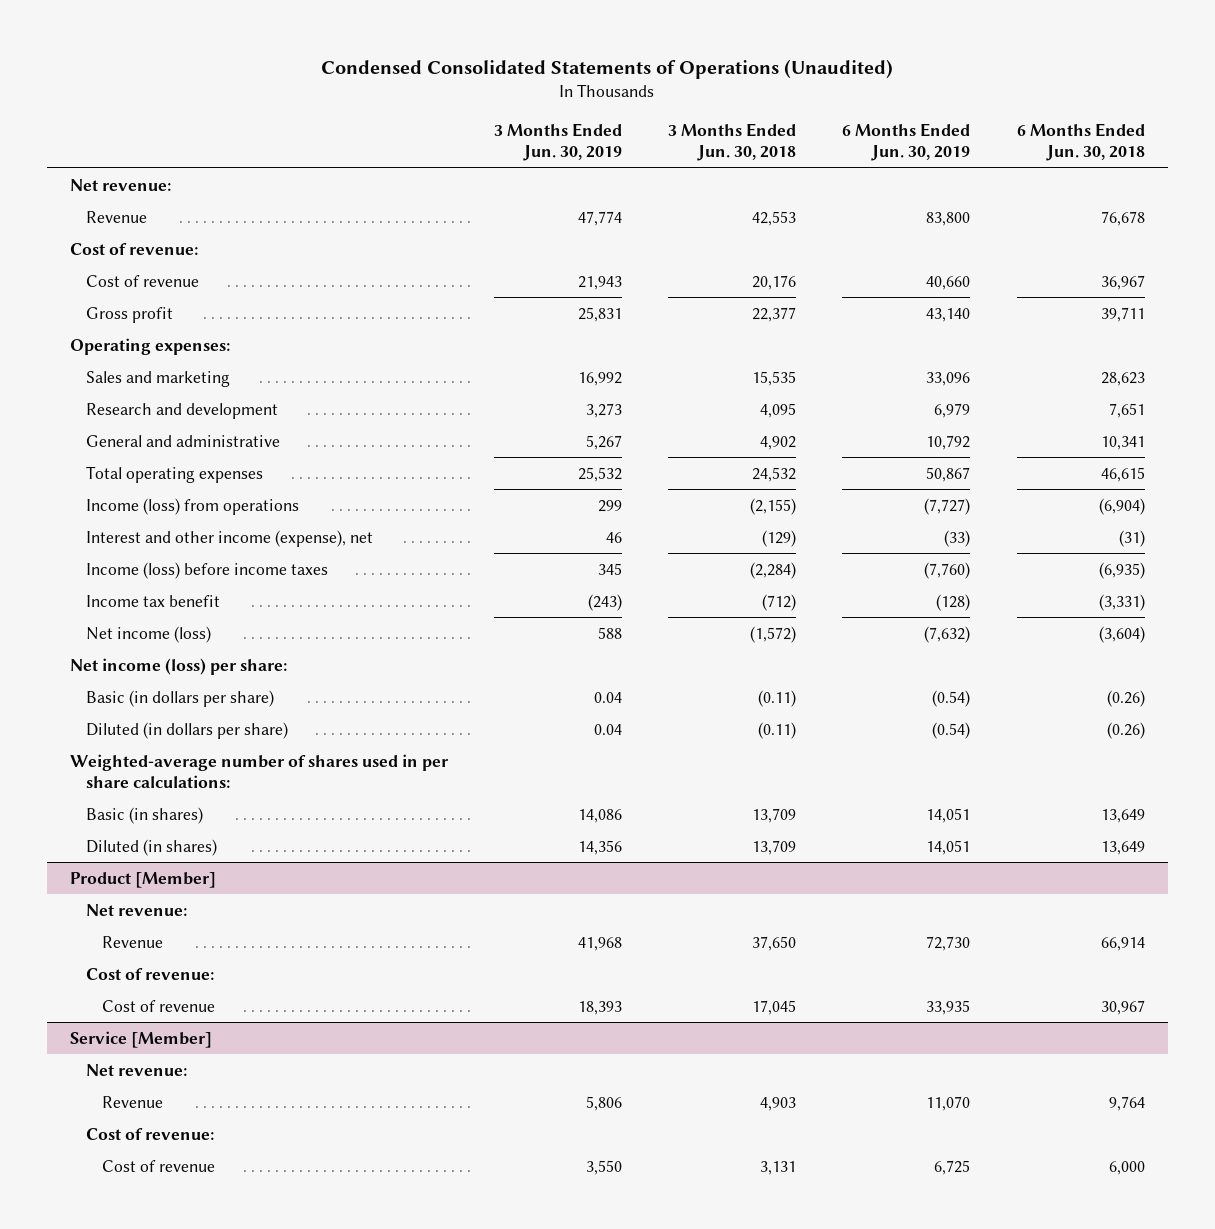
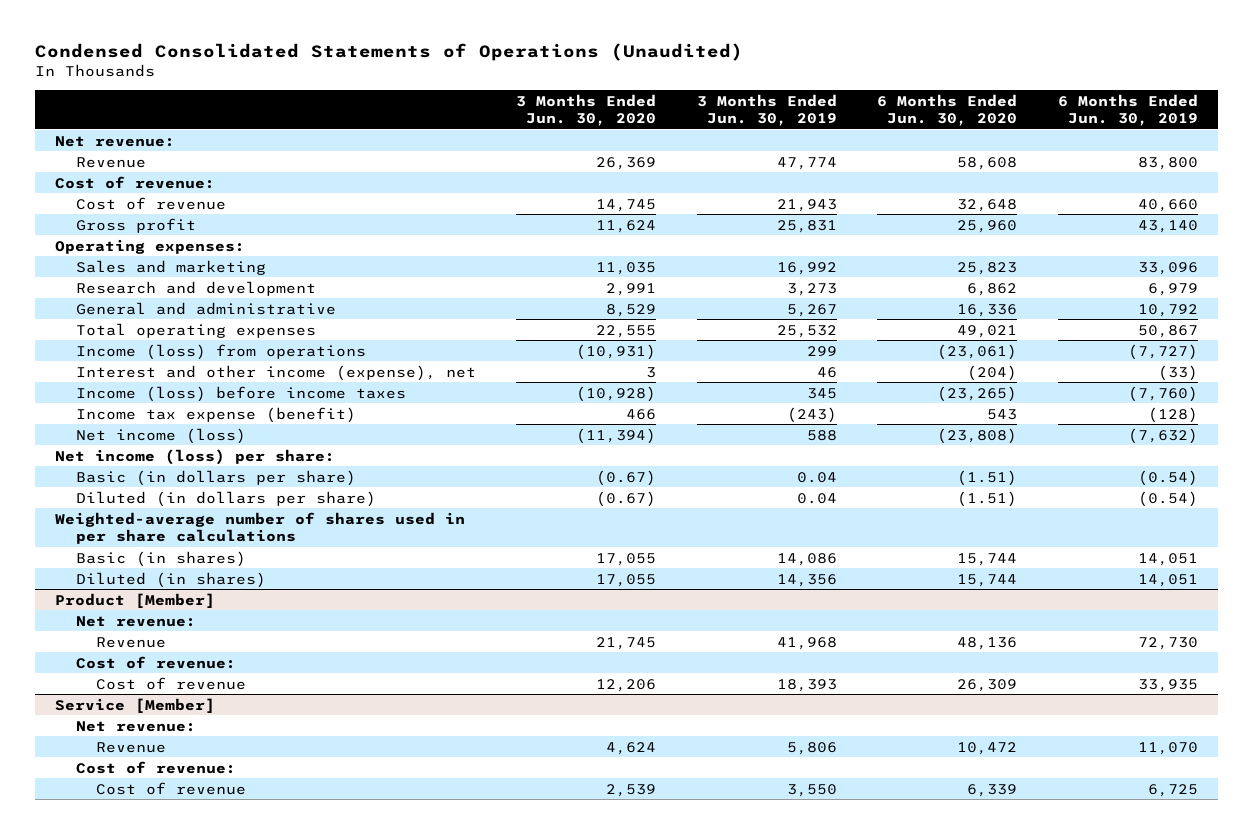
[668,123,797,162] 3 Months Ended Jun. 30, 2018 -> none
[1016,123,1145,162] 6 Months Ended Jun. 30, 2018 -> none
none -> [516,93,657,126] 3 Months Ended Jun. 30, 2020
none -> [877,93,1018,126] 6 Months Ended Jun. 30, 2020
[85,594,220,607] Income tax benefit -> [75,406,356,423] Income tax expense (benefit)
[70,753,450,788] Weighted-average number of shares used in per share calculations: -> [55,511,466,544] Weighted-average number of shares used in per share calculations

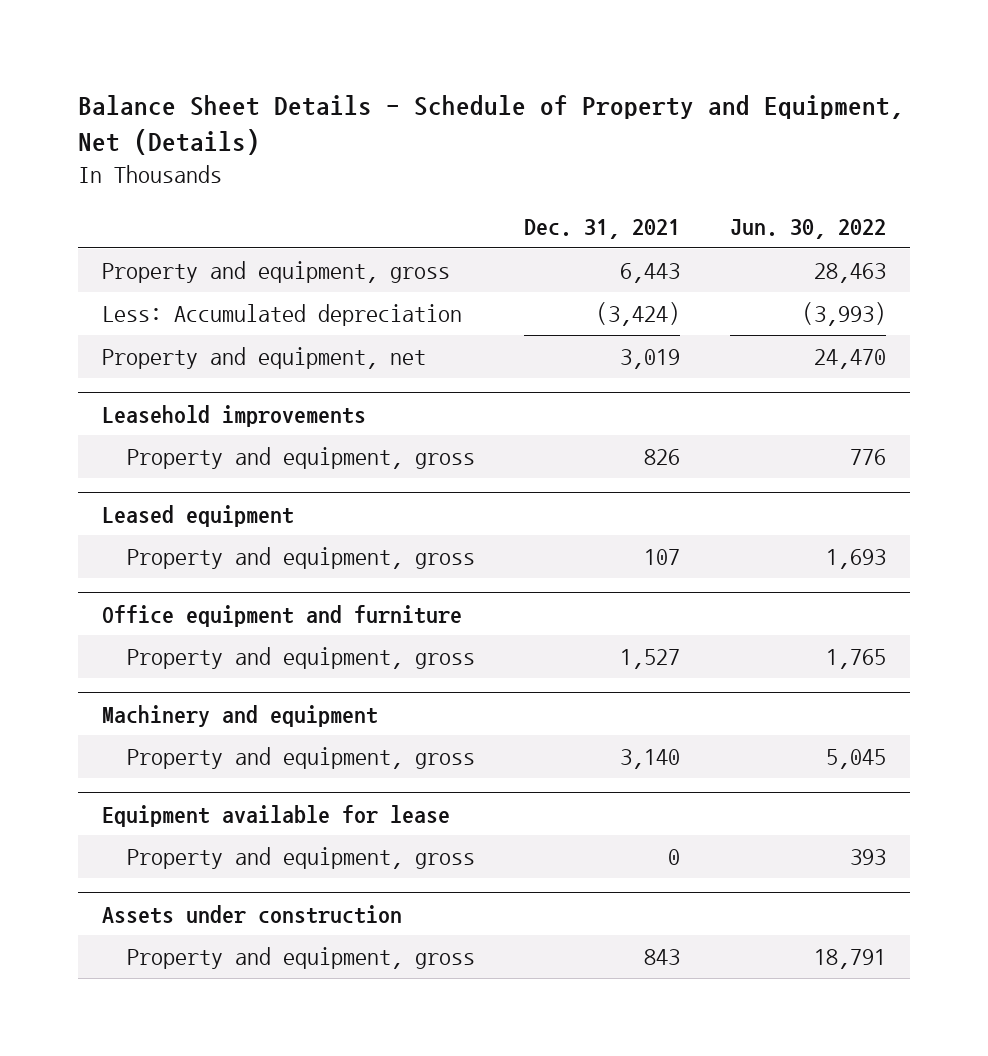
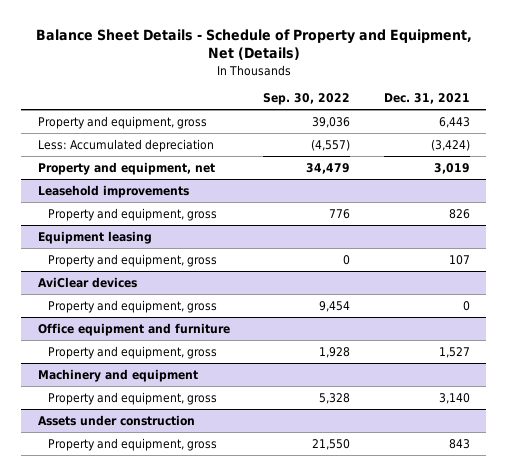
[729,219,886,240] Jun. 30, 2022 -> none
none -> [263,93,351,106] Sep. 30, 2022
[102,504,295,527] Leased equipment -> [37,230,152,244] Equipment leasing
none -> [37,276,137,288] AviClear devices
none -> [47,299,217,313] Property and equipment, gross
[102,804,451,827] Equipment available for lease -> none
[126,846,475,869] Property and equipment, gross -> none

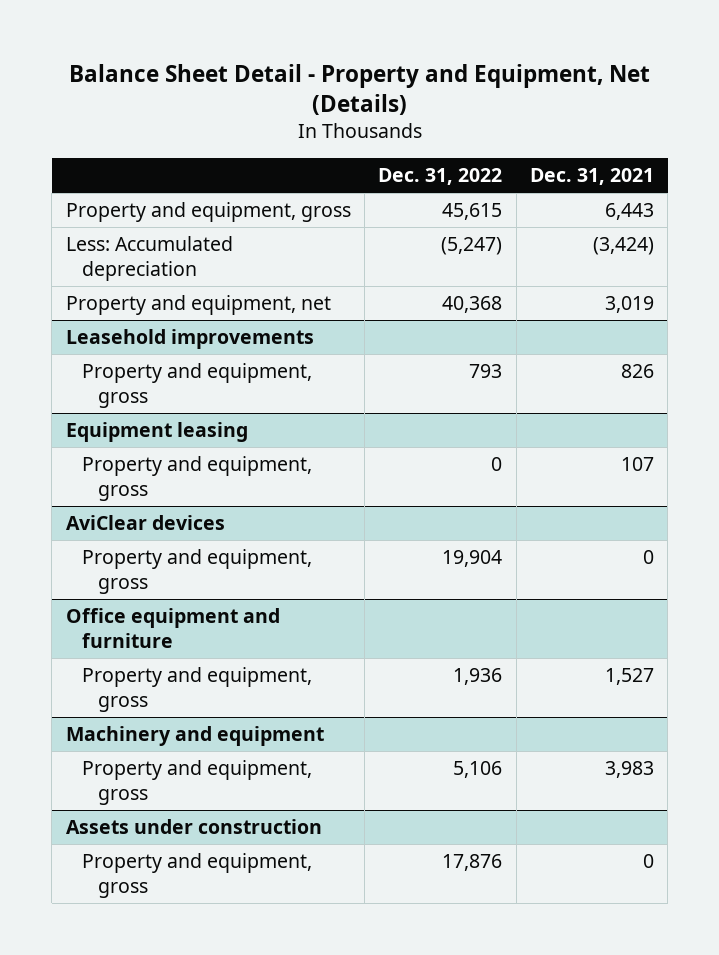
[35,28,472,61] Balance Sheet Details - Schedule of Property and Equipment, Net (Details) -> [68,63,650,116] Balance Sheet Detail - Property and Equipment, Net (Details)
[263,93,351,106] Sep. 30, 2022 -> none
none -> [378,168,503,186] Dec. 31, 2022
[438,392,470,404] 3,140 -> [604,761,654,779] 3,983
[448,438,470,449] 843 -> [642,854,654,869] 0

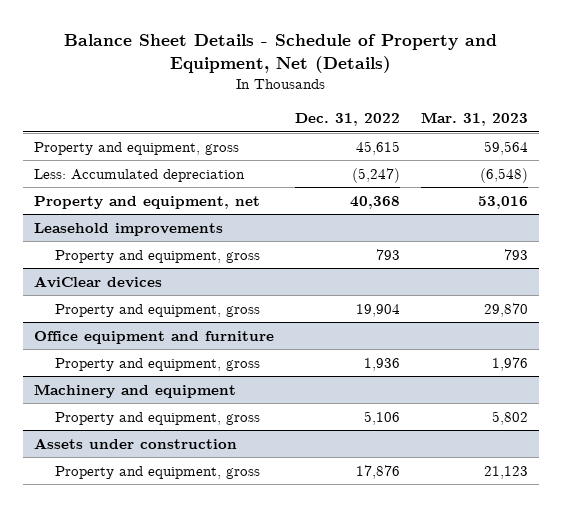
[68,63,650,116] Balance Sheet Detail - Property and Equipment, Net (Details) -> [64,34,498,74] Balance Sheet Details - Schedule of Property and Equipment, Net (Details)
[529,168,654,186] Dec. 31, 2021 -> none
none -> [421,112,529,127] Mar. 31, 2023
[65,422,248,443] Equipment leasing -> none
[81,456,312,502] Property and equipment, gross -> none

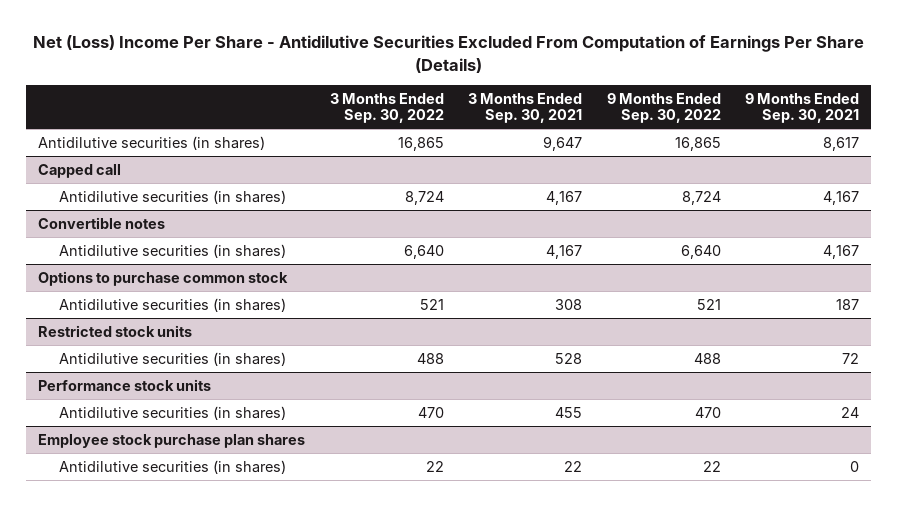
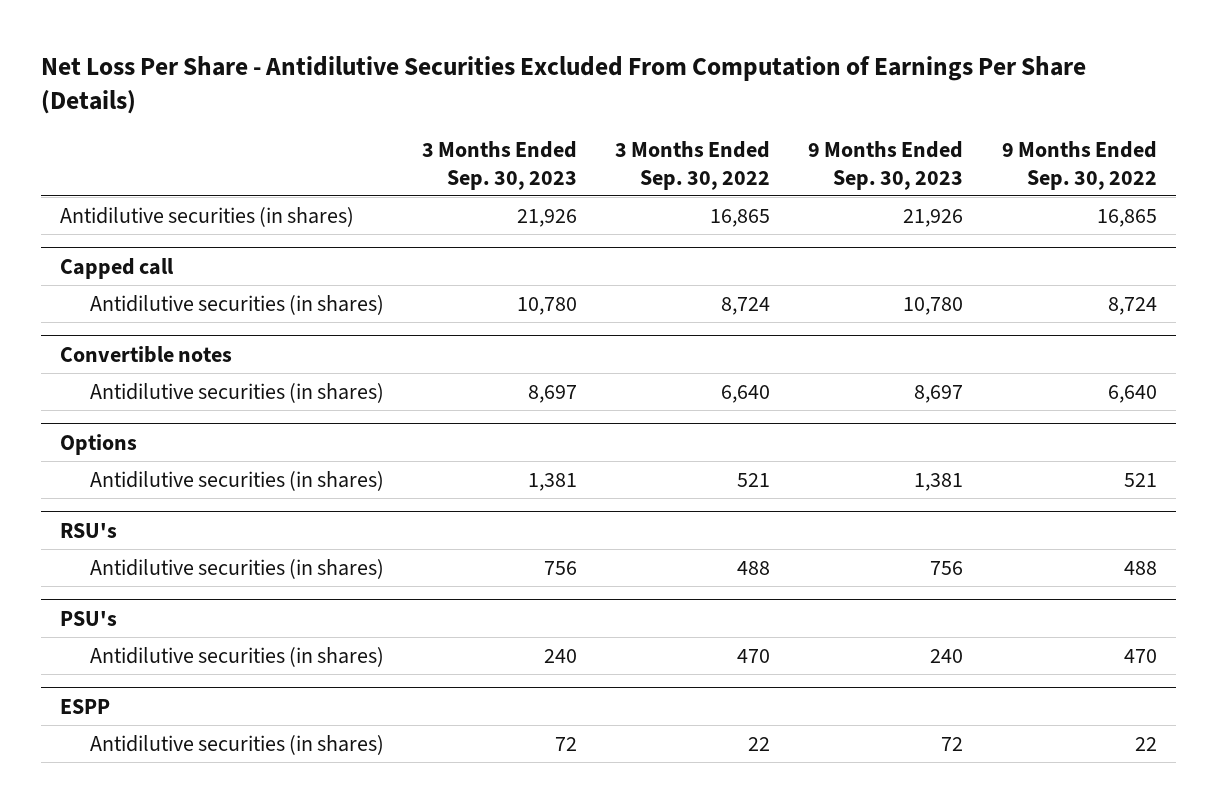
[32,35,864,73] Net (Loss) Income Per Share - Antidilutive Securities Excluded From Computation of Earnings Per Share (Details) -> [40,56,1086,115] Net Loss Per Share - Antidilutive Securities Excluded From Computation of Earnings Per Share (Details)
[468,92,583,124] 3 Months Ended Sep. 30, 2021 -> none
[745,92,860,124] 9 Months Ended Sep. 30, 2021 -> none
none -> [422,141,578,190] 3 Months Ended Sep. 30, 2023
none -> [808,141,964,190] 9 Months Ended Sep. 30, 2023
[38,270,289,286] Options to purchase common stock -> [59,433,137,455] Options
[38,324,193,337] Restricted stock units -> [59,522,117,538] RSU's
[38,378,212,391] Performance stock units -> [59,610,117,626] PSU's
[38,433,306,448] Employee stock purchase plan shares -> [59,698,110,714] ESPP

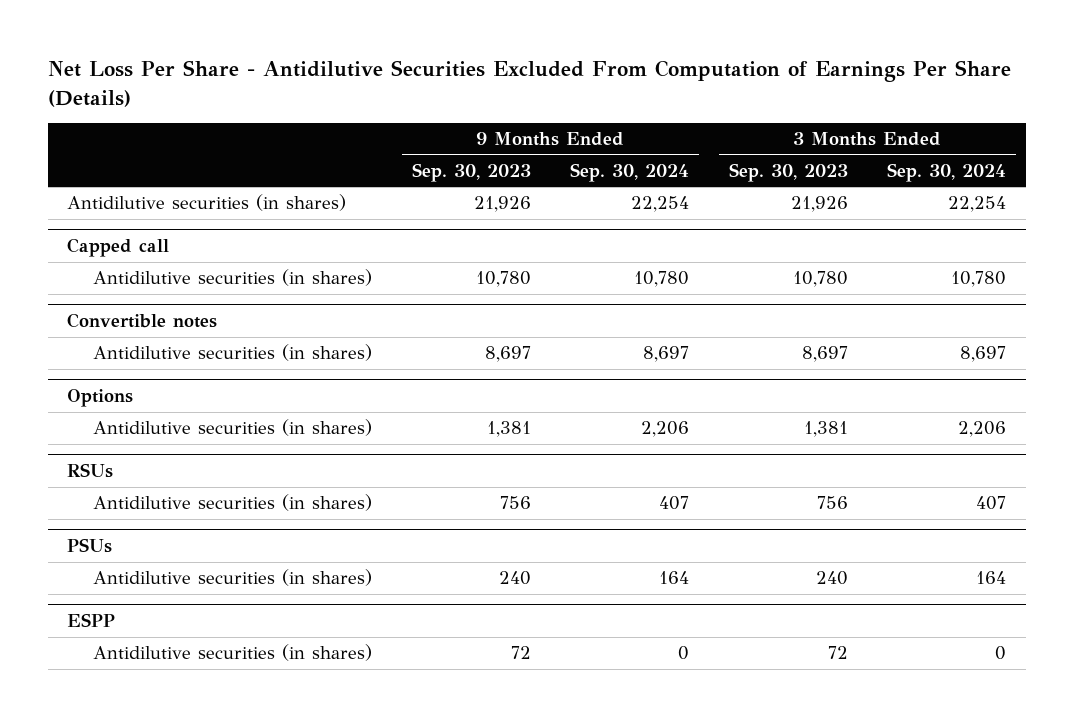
[615,141,771,190] 3 Months Ended Sep. 30, 2022 -> none
[1001,141,1157,190] 9 Months Ended Sep. 30, 2022 -> none
none -> [570,162,690,182] Sep. 30, 2024
none -> [886,162,1006,182] Sep. 30, 2024
[59,522,117,538] RSU's -> [67,463,114,479] RSUs
[59,610,117,626] PSU's -> [67,538,113,554] PSUs

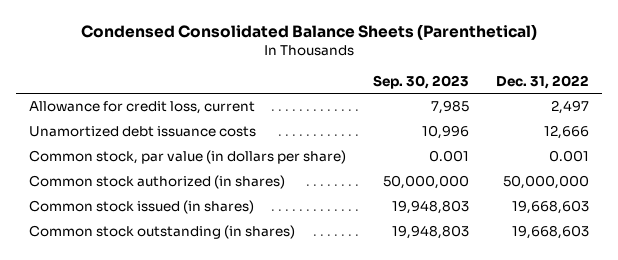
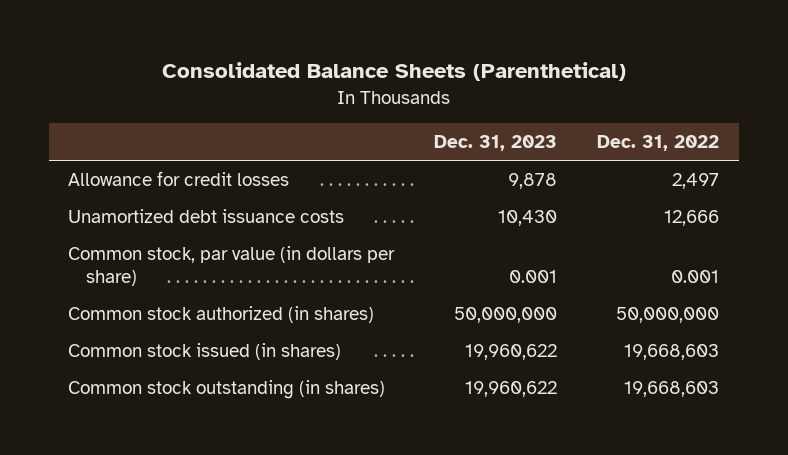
[80,23,537,40] Condensed Consolidated Balance Sheets (Parenthetical) -> [161,62,626,82] Consolidated Balance Sheets (Parenthetical)
[372,74,469,89] Sep. 30, 2023 -> none
none -> [434,135,558,152] Dec. 31, 2023
[29,101,256,115] Allowance for credit loss, current -> [68,171,290,187] Allowance for credit losses

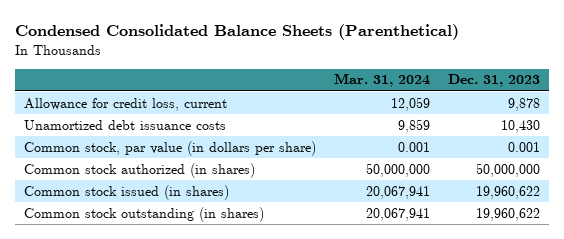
[161,62,626,82] Consolidated Balance Sheets (Parenthetical) -> [15,24,460,41] Condensed Consolidated Balance Sheets (Parenthetical)
[597,135,720,152] Dec. 31, 2022 -> none
none -> [334,73,431,88] Mar. 31, 2024
[68,171,290,187] Allowance for credit losses -> [24,97,228,111] Allowance for credit loss, current

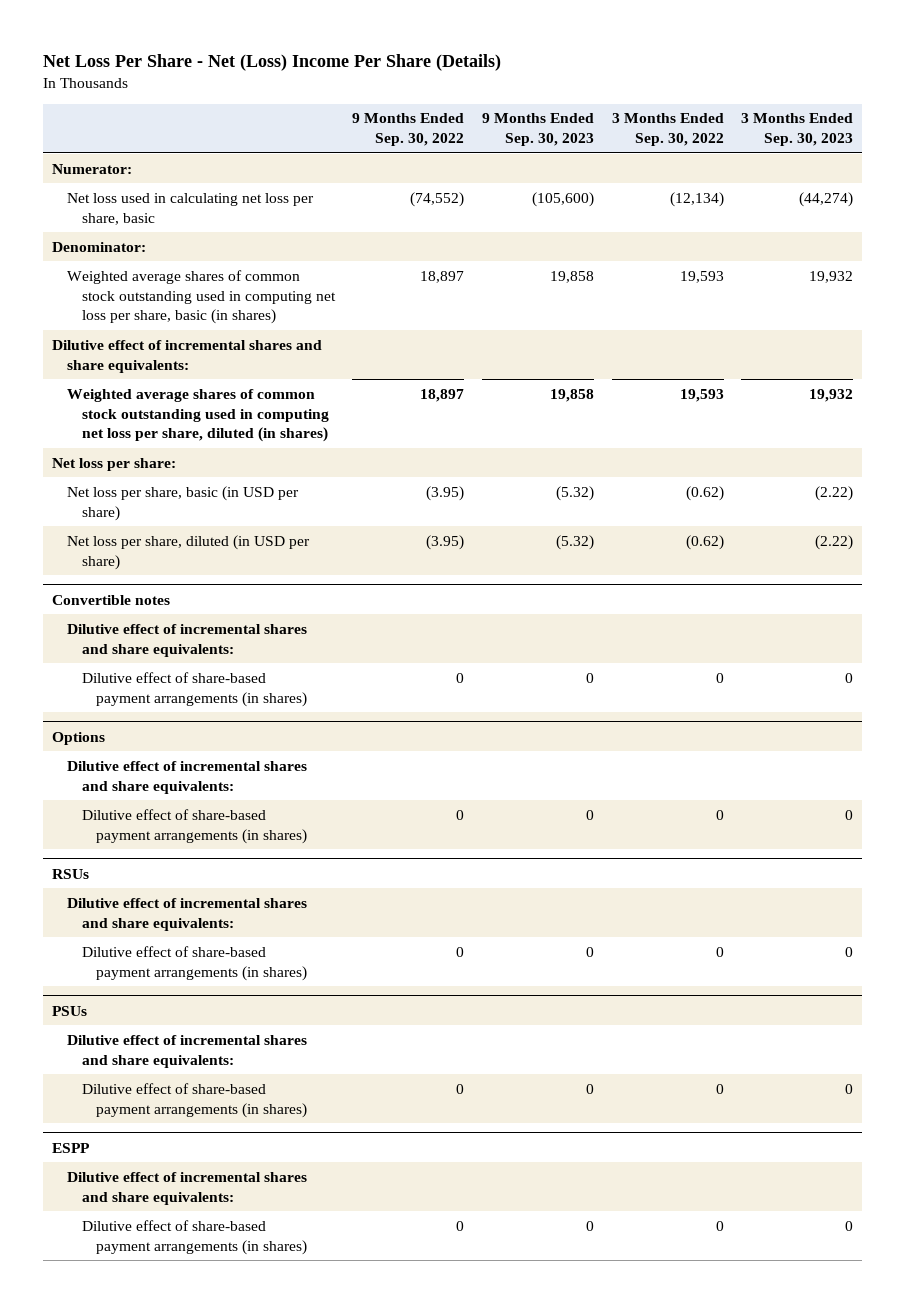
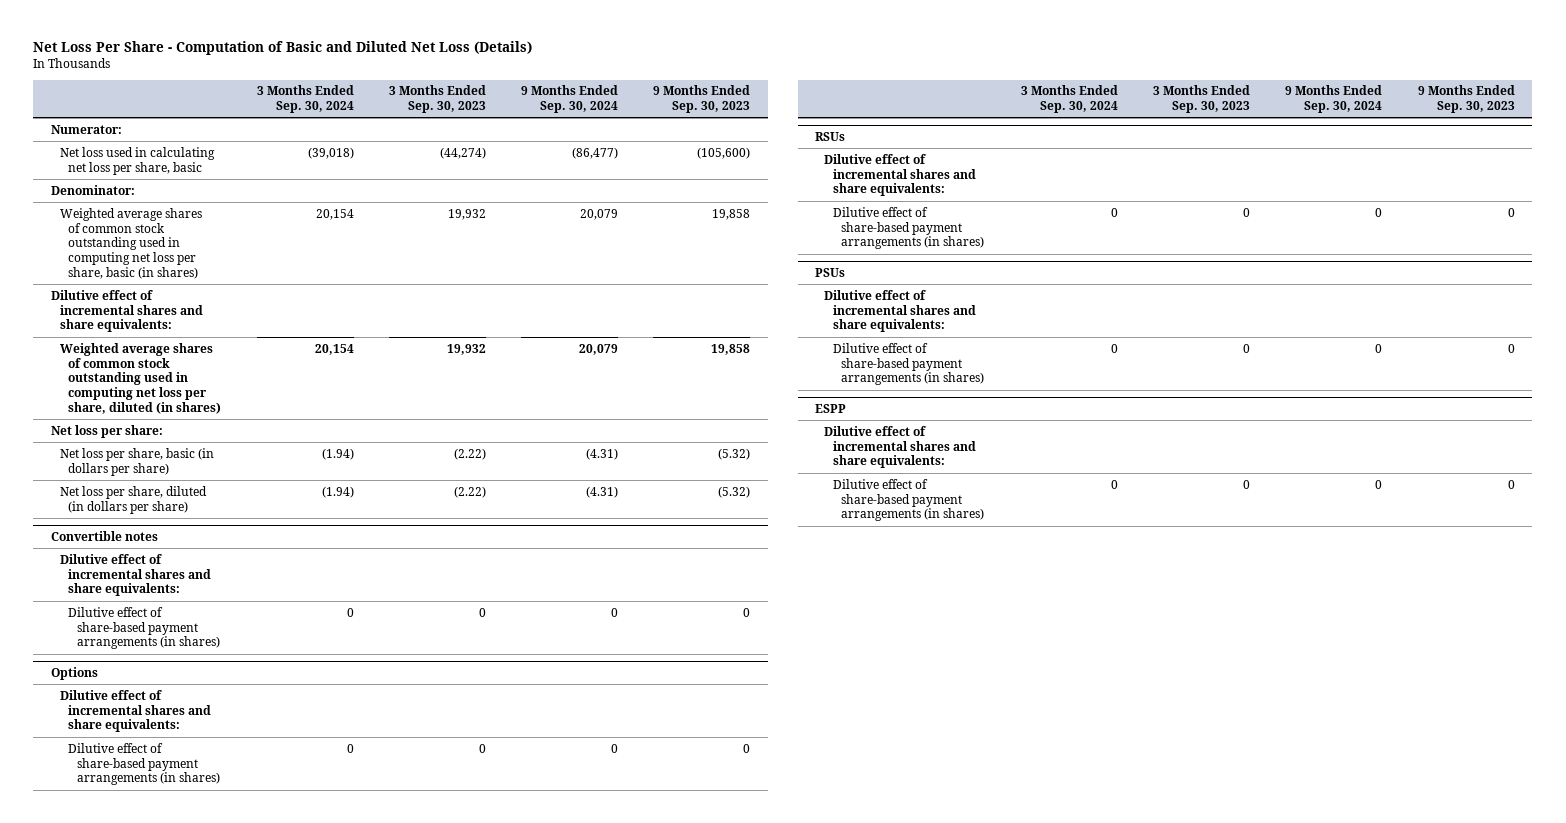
[43,54,502,72] Net Loss Per Share - Net (Loss) Income Per Share (Details) -> [33,40,533,55] Net Loss Per Share - Computation of Basic and Diluted Net Loss (Details)
[352,113,465,147] 9 Months Ended Sep. 30, 2022 -> none
[611,113,724,147] 3 Months Ended Sep. 30, 2022 -> none
none -> [256,85,354,114] 3 Months Ended Sep. 30, 2024
none -> [521,85,619,114] 9 Months Ended Sep. 30, 2024
[66,485,299,521] Net loss per share, basic (in USD per share) -> [59,447,214,476] Net loss per share, basic (in dollars per share)
[66,534,310,570] Net loss per share, diluted (in USD per share) -> [59,485,207,514] Net loss per share, diluted (in dollars per share)

